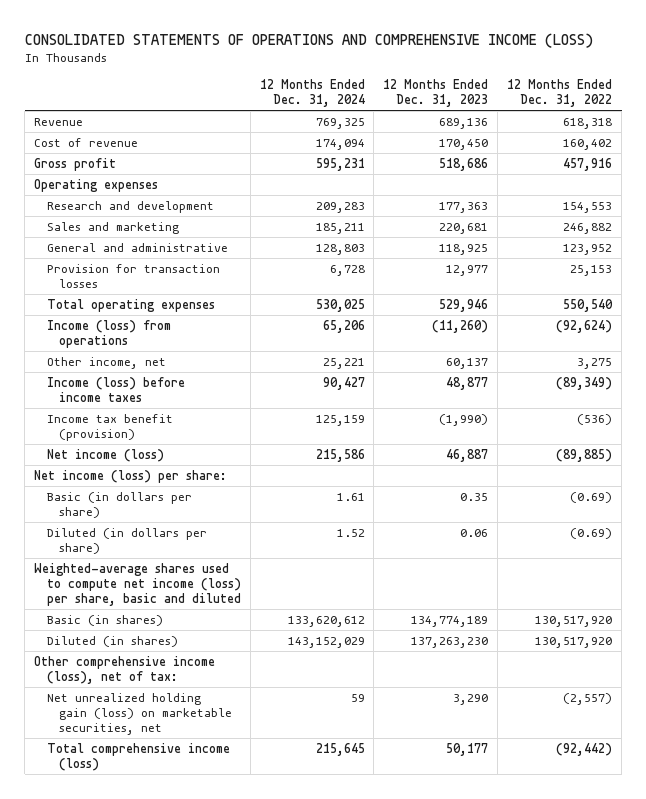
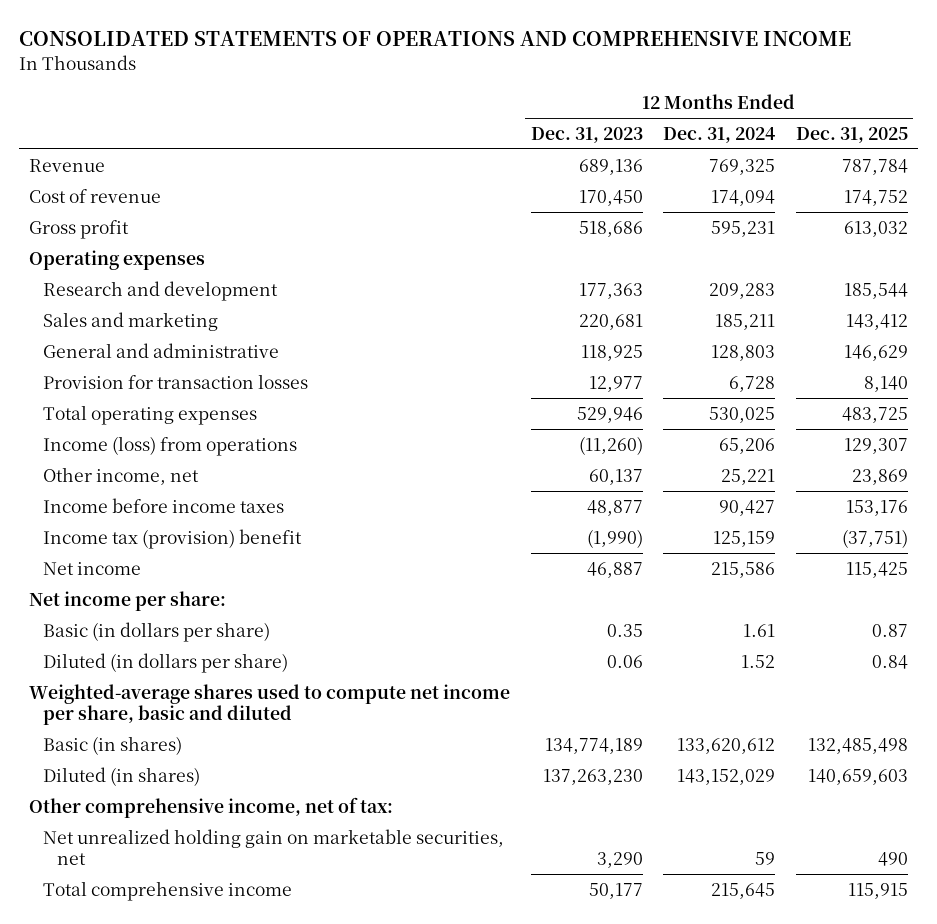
[24,32,593,48] CONSOLIDATED STATEMENTS OF OPERATIONS AND COMPREHENSIVE INCOME (LOSS) -> [18,30,851,46] CONSOLIDATED STATEMENTS OF OPERATIONS AND COMPREHENSIVE INCOME
[507,79,613,108] 12 Months Ended Dec. 31, 2022 -> none
none -> [795,126,908,143] Dec. 31, 2025
[46,376,185,403] Income (loss) before income taxes -> [43,497,285,513] Income before income taxes
[46,413,173,442] Income tax benefit (provision) -> [43,528,303,549] Income tax (provision) benefit
[46,448,164,462] Net income (loss) -> [43,561,142,575] Net income
[34,469,228,483] Net income (loss) per share: -> [28,590,226,611] Net income per share:
[34,562,241,607] Weighted-average shares used to compute net income (loss) per share, basic and diluted -> [28,683,510,725] Weighted-average shares used to compute net income per share, basic and diluted
[34,655,216,685] Other comprehensive income (loss), net of tax: -> [28,796,393,818] Other comprehensive income, net of tax:
[46,692,233,736] Net unrealized holding gain (loss) on marketable securities, net -> [43,828,505,865] Net unrealized holding gain on marketable securities, net
[46,742,230,772] Total comprehensive income (loss) -> [43,880,293,901] Total comprehensive income

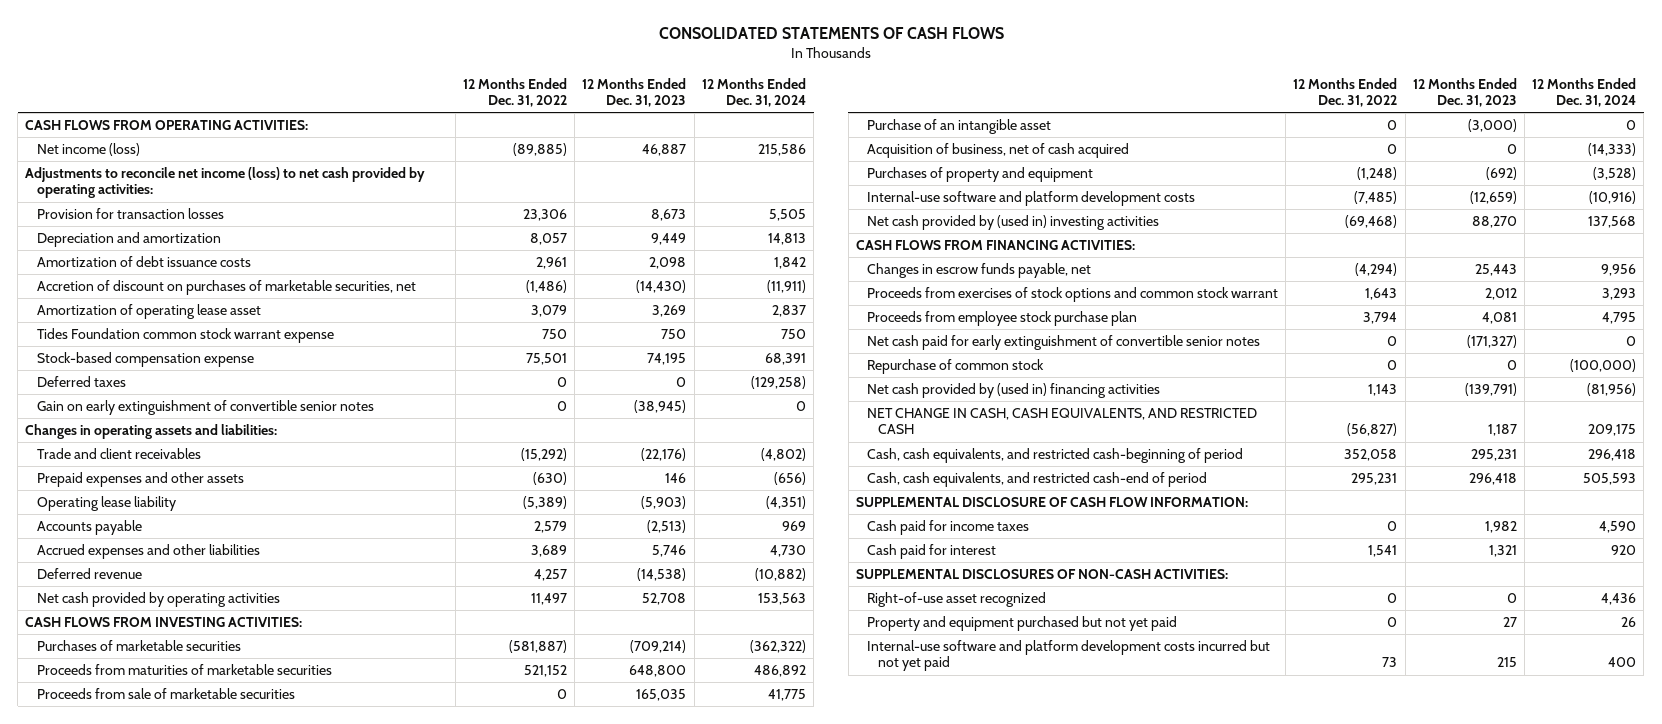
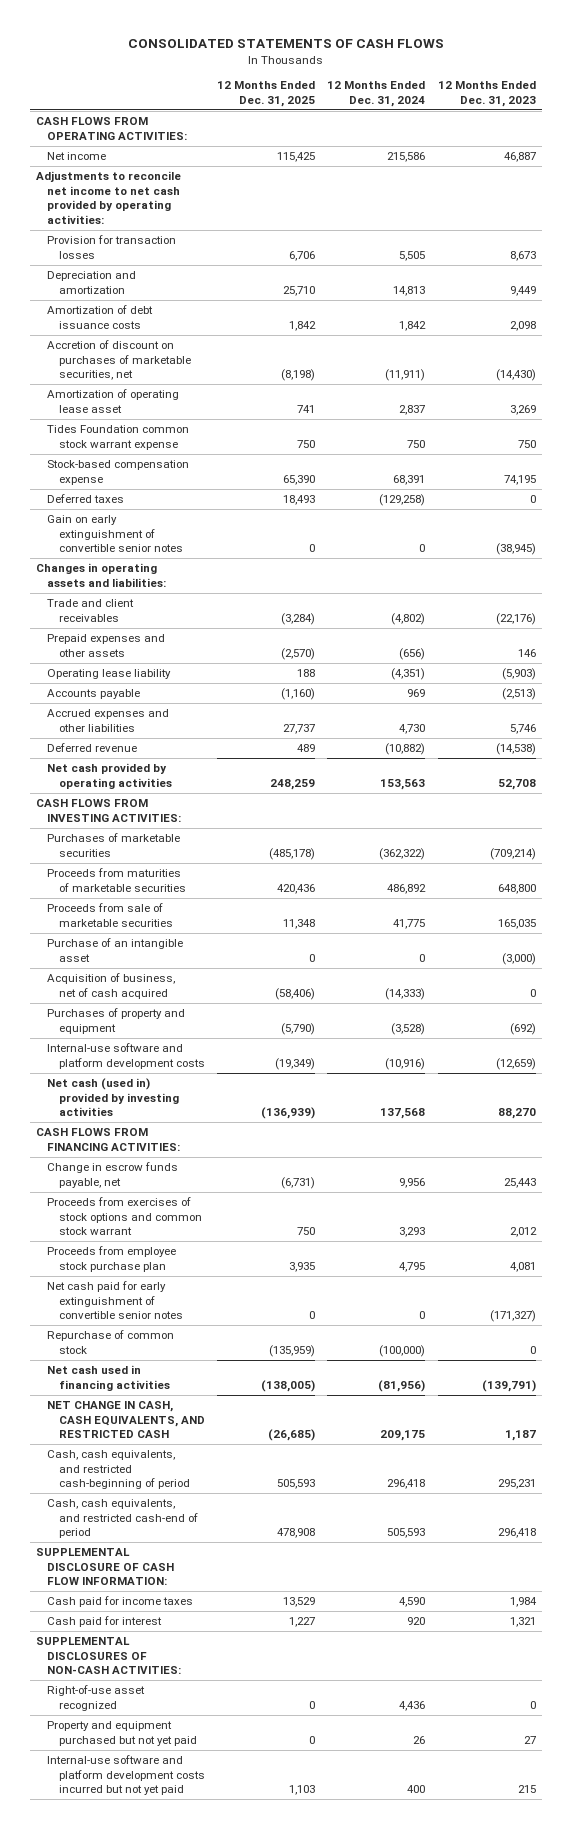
[463,77,568,108] 12 Months Ended Dec. 31, 2022 -> none
none -> [217,81,316,108] 12 Months Ended Dec. 31, 2025
[36,142,140,156] Net income (loss) -> [47,152,107,161] Net income
[25,166,426,199] Adjustments to reconcile net income (loss) to net cash provided by operating activities: -> [36,171,182,224] Adjustments to reconcile net income to net cash provided by operating activities:
[867,214,1160,230] Net cash provided by (used in) investing activities -> [47,1078,179,1117] Net cash (used in) provided by investing activities
[867,262,1092,278] Changes in escrow funds payable, net -> [47,1162,179,1188] Change in escrow funds payable, net
[867,382,1161,398] Net cash provided by (used in) financing activities -> [47,1365,170,1391] Net cash used in financing activities
[1484,520,1517,533] 1,982 -> [509,1597,537,1608] 1,984

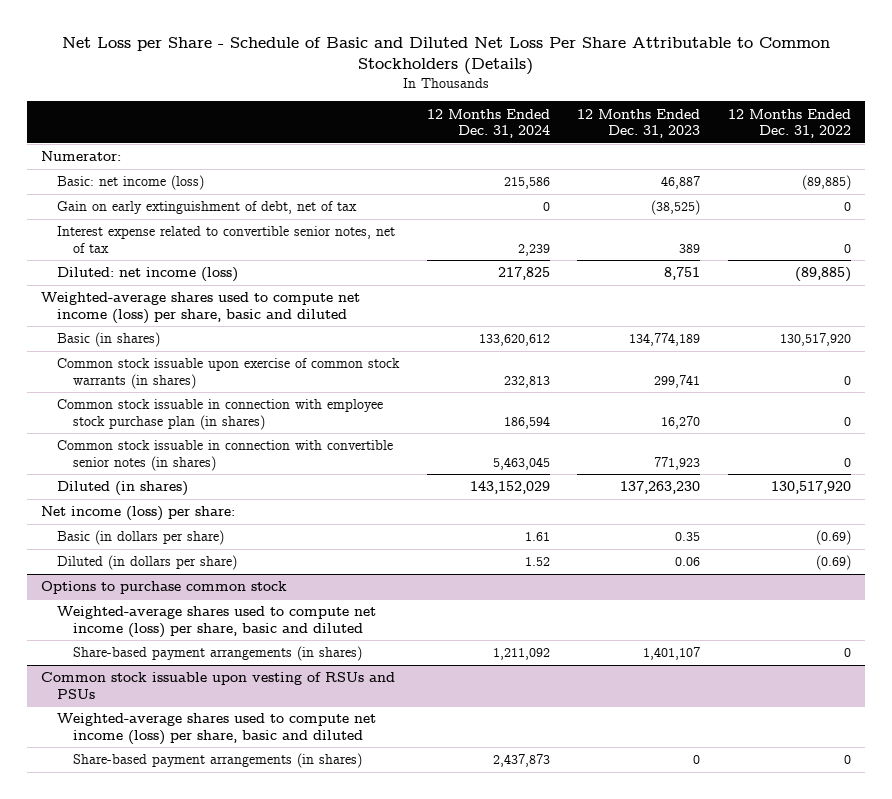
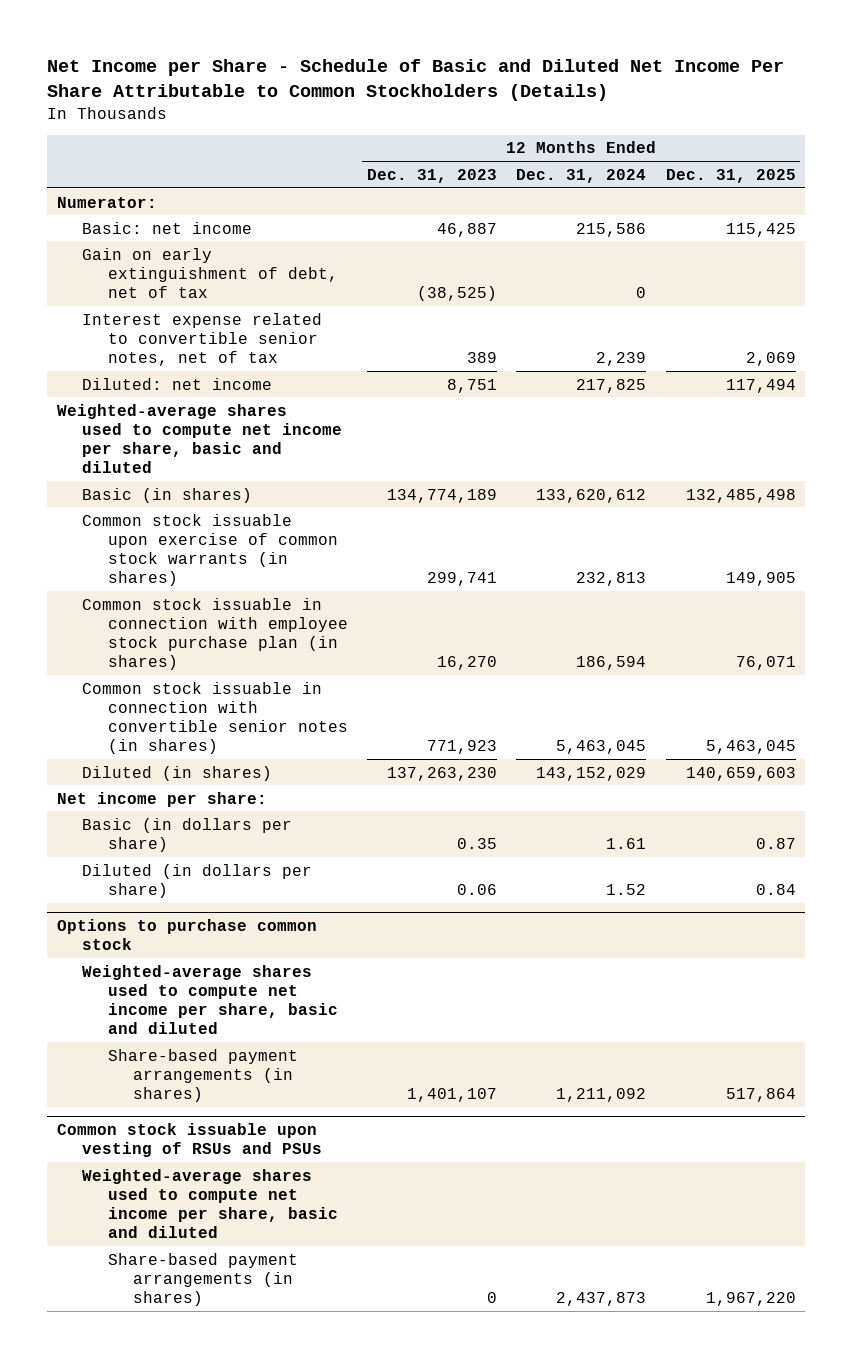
[62,37,831,76] Net Loss per Share - Schedule of Basic and Diluted Net Loss Per Share Attributable to Common Stockholders (Details) -> [47,59,785,102] Net Income per Share - Schedule of Basic and Diluted Net Income Per Share Attributable to Common Stockholders (Details)
[727,108,851,139] 12 Months Ended Dec. 31, 2022 -> none
none -> [665,168,796,183] Dec. 31, 2025
[56,175,204,191] Basic: net income (loss) -> [82,221,253,234] Basic: net income
[56,267,238,283] Diluted: net income (loss) -> [82,377,273,390] Diluted: net income
[41,292,361,324] Weighted-average shares used to compute net income (loss) per share, basic and diluted -> [56,403,343,473] Weighted-average shares used to compute net income per share, basic and diluted
[41,506,236,522] Net income (loss) per share: -> [56,791,267,807] Net income per share:
[56,606,376,638] Weighted-average shares used to compute net income (loss) per share, basic and diluted -> [82,964,338,1034] Weighted-average shares used to compute net income per share, basic and diluted
[56,713,376,745] Weighted-average shares used to compute net income (loss) per share, basic and diluted -> [82,1168,338,1238] Weighted-average shares used to compute net income per share, basic and diluted

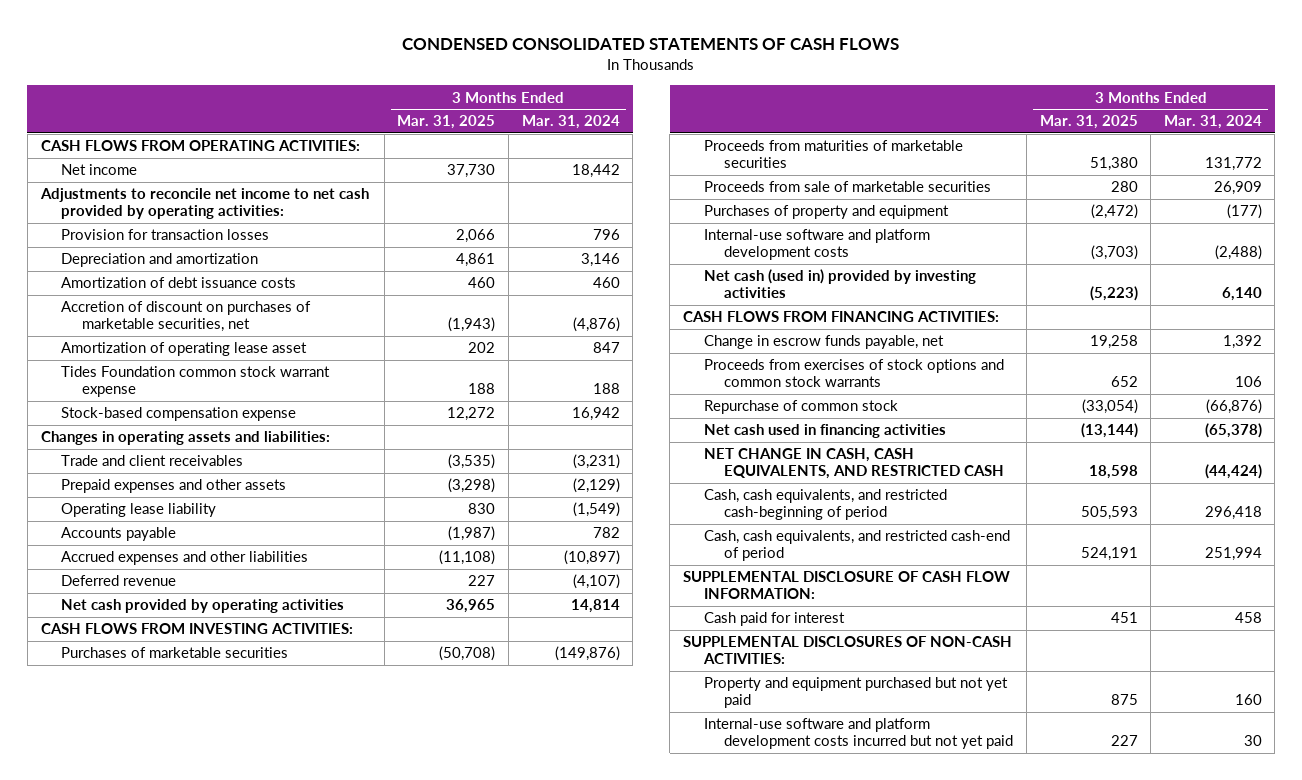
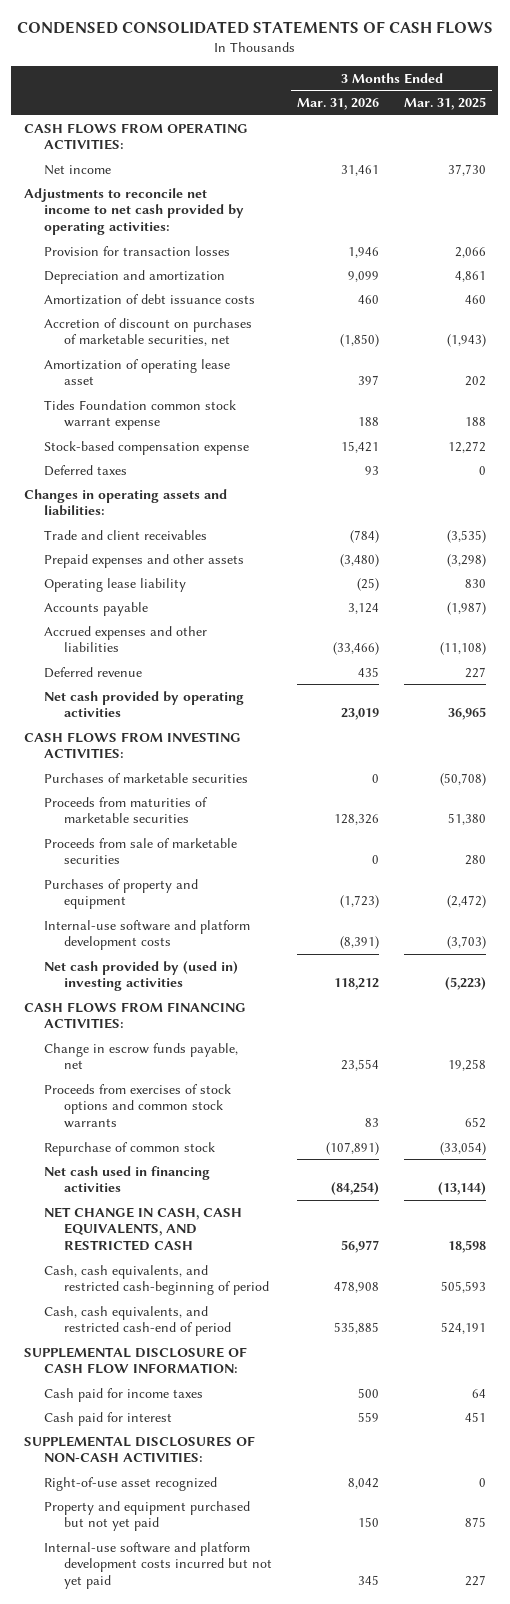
[521,115,620,130] Mar. 31, 2024 -> none
none -> [297,98,380,111] Mar. 31, 2026
none -> [44,464,128,476] Deferred taxes
[703,269,976,299] Net cash (used in) provided by investing activities -> [44,960,239,992] Net cash provided by (used in) investing activities
none -> [44,1387,204,1402] Cash paid for income taxes
none -> [44,1476,218,1491] Right-of-use asset recognized

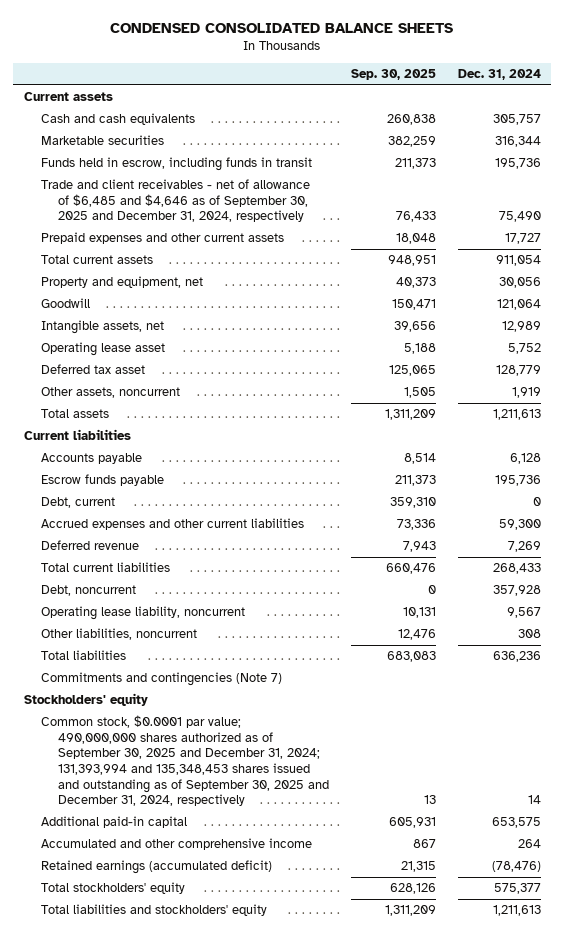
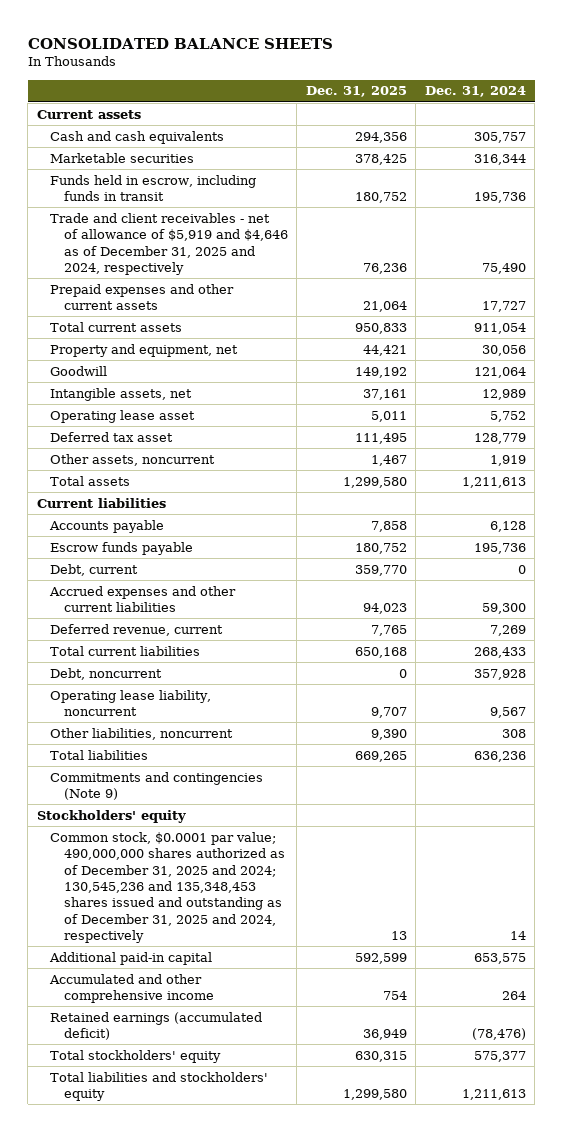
[110,23,454,34] CONDENSED CONSOLIDATED BALANCE SHEETS -> [27,37,333,49] CONSOLIDATED BALANCE SHEETS
[350,69,436,81] Sep. 30, 2025 -> none
none -> [305,86,407,98] Dec. 31, 2025
[40,179,310,223] Trade and client receivables - net of allowance of $6,485 and $4,646 as of September 30, 2025 and December 31, 2024, respectively -> [50,212,288,275] Trade and client receivables - net of allowance of $5,919 and $4,646 as of December 31, 2025 and 2024, respectively
[40,540,139,551] Deferred revenue -> [50,623,224,636] Deferred revenue, current
[40,672,282,687] Commitments and contingencies (Note 7) -> [50,771,264,801] Commitments and contingencies (Note 9)
[40,715,329,807] Common stock, $0.0001 par value; 490,000,000 shares authorized as of September 30, 2025 and December 31, 2024; 131,393,994 and 135,348,453 shares issued and outstanding as of September 30, 2025 and December 31, 2024, respectively -> [50,831,285,944] Common stock, $0.0001 par value; 490,000,000 shares authorized as of December 31, 2025 and 2024; 130,545,236 and 135,348,453 shares issued and outstanding as of December 31, 2025 and 2024, respectively

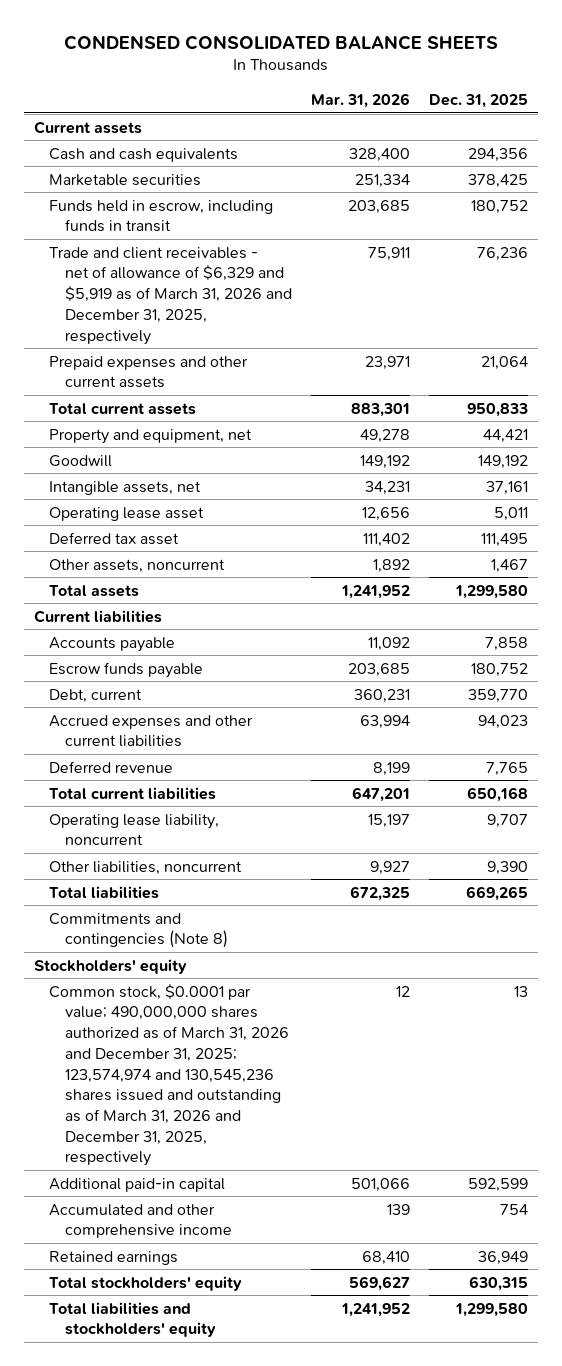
[27,37,333,49] CONSOLIDATED BALANCE SHEETS -> [63,34,498,50] CONDENSED CONSOLIDATED BALANCE SHEETS
[424,86,526,98] Dec. 31, 2024 -> none
none -> [310,92,410,108] Mar. 31, 2026
[50,212,288,275] Trade and client receivables - net of allowance of $5,919 and $4,646 as of December 31, 2025 and 2024, respectively -> [49,246,292,345] Trade and client receivables - net of allowance of $6,329 and $5,919 as of March 31, 2026 and December 31, 2025, respectively
[50,623,224,636] Deferred revenue, current -> [49,760,174,773] Deferred revenue
[50,667,163,680] Debt, noncurrent -> none
[50,771,264,801] Commitments and contingencies (Note 9) -> [49,912,228,949] Commitments and contingencies (Note 8)
[50,831,285,944] Common stock, $0.0001 par value; 490,000,000 shares authorized as of December 31, 2025 and 2024; 130,545,236 and 135,348,453 shares issued and outstanding as of December 31, 2025 and 2024, respectively -> [49,983,289,1167] Common stock, $0.0001 par value; 490,000,000 shares authorized as of March 31, 2026 and December 31, 2025; 123,574,974 and 130,545,236 shares issued and outstanding as of March 31, 2026 and December 31, 2025, respectively
[50,1011,263,1041] Retained earnings (accumulated deficit) -> [49,1250,179,1265] Retained earnings

